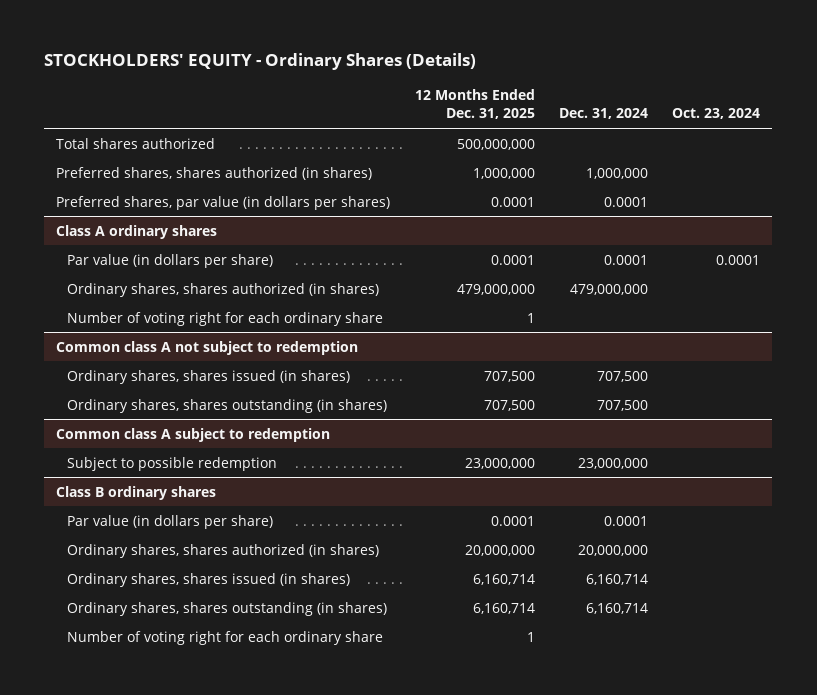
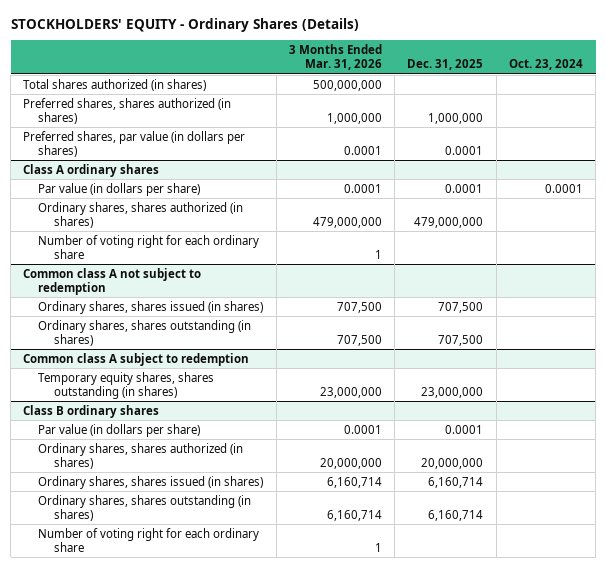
[414,89,535,120] 12 Months Ended Dec. 31, 2025 -> none
[559,108,649,120] Dec. 31, 2024 -> none
none -> [288,44,382,71] 3 Months Ended Mar. 31, 2026
none -> [407,59,484,71] Dec. 31, 2025
[56,137,216,149] Total shares authorized -> [23,78,207,91] Total shares authorized (in shares)
[67,456,278,471] Subject to possible redemption -> [38,371,215,399] Temporary equity shares, shares outstanding (in shares)

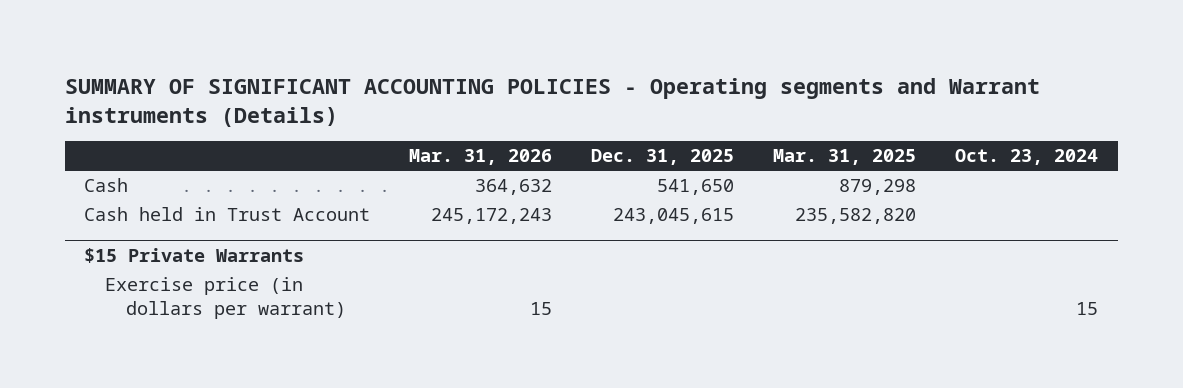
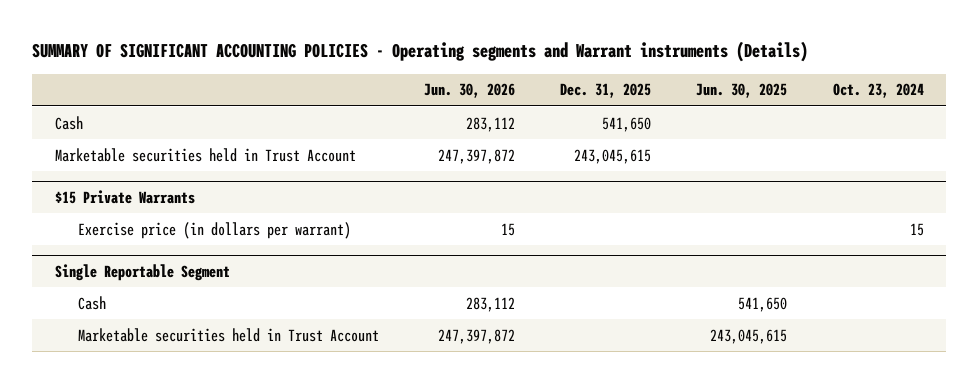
[409,149,553,166] Mar. 31, 2026 -> none
[773,149,917,166] Mar. 31, 2025 -> none
none -> [424,83,516,99] Jun. 30, 2026
none -> [696,83,788,99] Jun. 30, 2025
[84,207,371,222] Cash held in Trust Account -> [54,147,356,162] Marketable securities held in Trust Account
none -> [54,263,230,281] Single Reportable Segment
none -> [77,295,106,310] Cash
none -> [77,327,379,342] Marketable securities held in Trust Account

